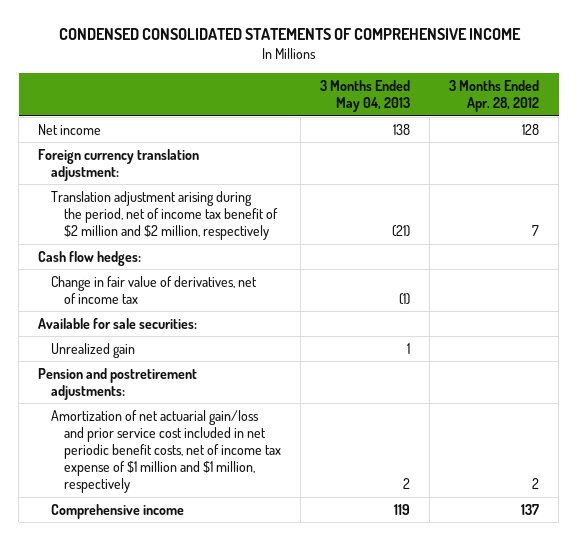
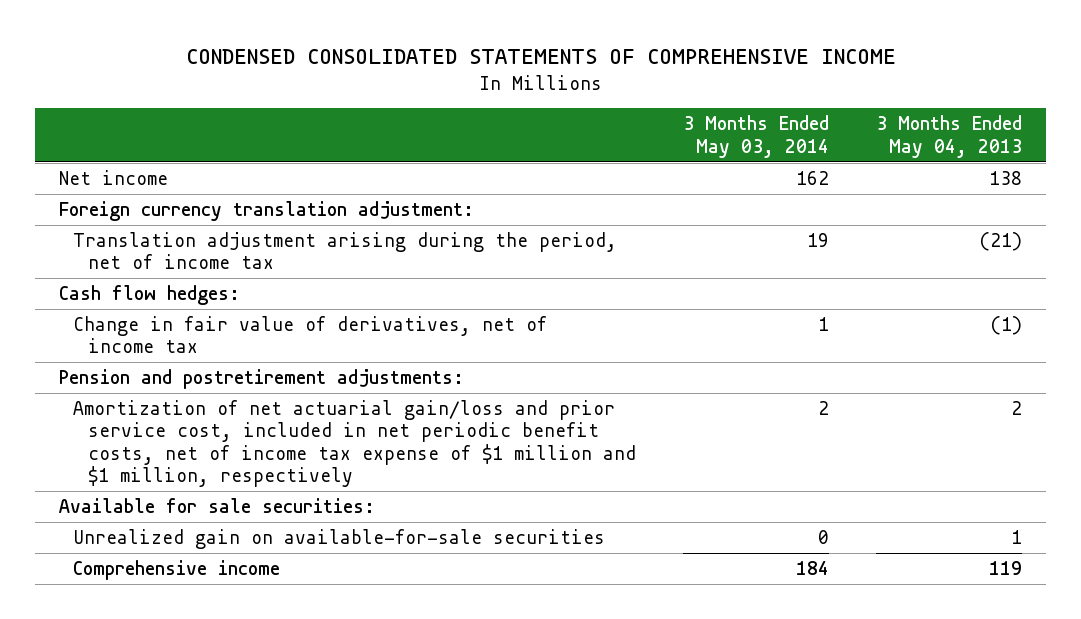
[449,79,540,113] 3 Months Ended Apr. 28, 2012 -> none
none -> [683,115,830,158] 3 Months Ended May 03, 2014
[50,190,278,241] Translation adjustment arising during the period, net of income tax benefit of $2 million and $2 million, respectively -> [73,232,618,270] Translation adjustment arising during the period, net of income tax
[50,342,135,358] Unrealized gain -> none
[50,409,281,494] Amortization of net actuarial gain/loss and prior service cost included in net periodic benefit costs, net of income tax expense of $1 million and $1 million, respectively -> [73,400,636,488] Amortization of net actuarial gain/loss and prior service cost, included in net periodic benefit costs, net of income tax expense of $1 million and $1 million, respectively
[38,317,198,329] Available for sale securities: -> [58,498,375,514] Available for sale securities:
none -> [73,529,606,550] Unrealized gain on available-for-sale securities

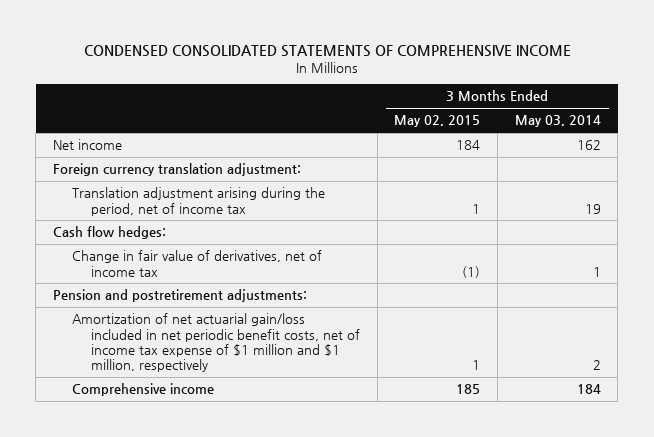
[876,115,1023,158] 3 Months Ended May 04, 2013 -> none
none -> [394,115,481,128] May 02, 2015
[58,498,375,514] Available for sale securities: -> none
[73,529,606,550] Unrealized gain on available-for-sale securities -> none
[73,400,636,488] Amortization of net actuarial gain/loss and prior service cost, included in net periodic benefit costs, net of income tax expense of $1 million and $1 million, respectively -> [71,313,360,372] Amortization of net actuarial gain/loss included in net periodic benefit costs, net of income tax expense of $1 million and $1 million, respectively

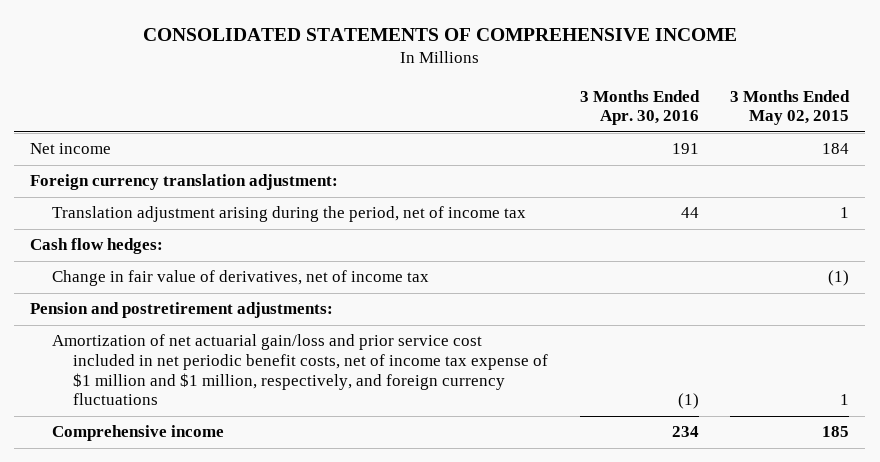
[83,45,571,58] CONDENSED CONSOLIDATED STATEMENTS OF COMPREHENSIVE INCOME -> [142,27,737,41] CONSOLIDATED STATEMENTS OF COMPREHENSIVE INCOME
[514,115,601,128] May 03, 2014 -> none
none -> [579,89,700,126] 3 Months Ended Apr. 30, 2016
[71,313,360,372] Amortization of net actuarial gain/loss included in net periodic benefit costs, net of income tax expense of $1 million and $1 million, respectively -> [51,334,549,406] Amortization of net actuarial gain/loss and prior service cost included in net periodic benefit costs, net of income tax expense of $1 million and $1 million, respectively, and foreign currency fluctuations

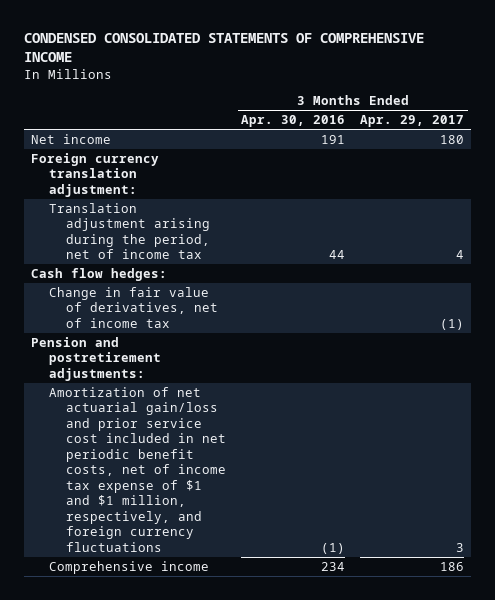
[142,27,737,41] CONSOLIDATED STATEMENTS OF COMPREHENSIVE INCOME -> [23,32,424,63] CONDENSED CONSOLIDATED STATEMENTS OF COMPREHENSIVE INCOME
[730,89,851,126] 3 Months Ended May 02, 2015 -> none
none -> [360,115,465,128] Apr. 29, 2017
[51,334,549,406] Amortization of net actuarial gain/loss and prior service cost included in net periodic benefit costs, net of income tax expense of $1 million and $1 million, respectively, and foreign currency fluctuations -> [48,386,227,552] Amortization of net actuarial gain/loss and prior service cost included in net periodic benefit costs, net of income tax expense of $1 and $1 million, respectively, and foreign currency fluctuations

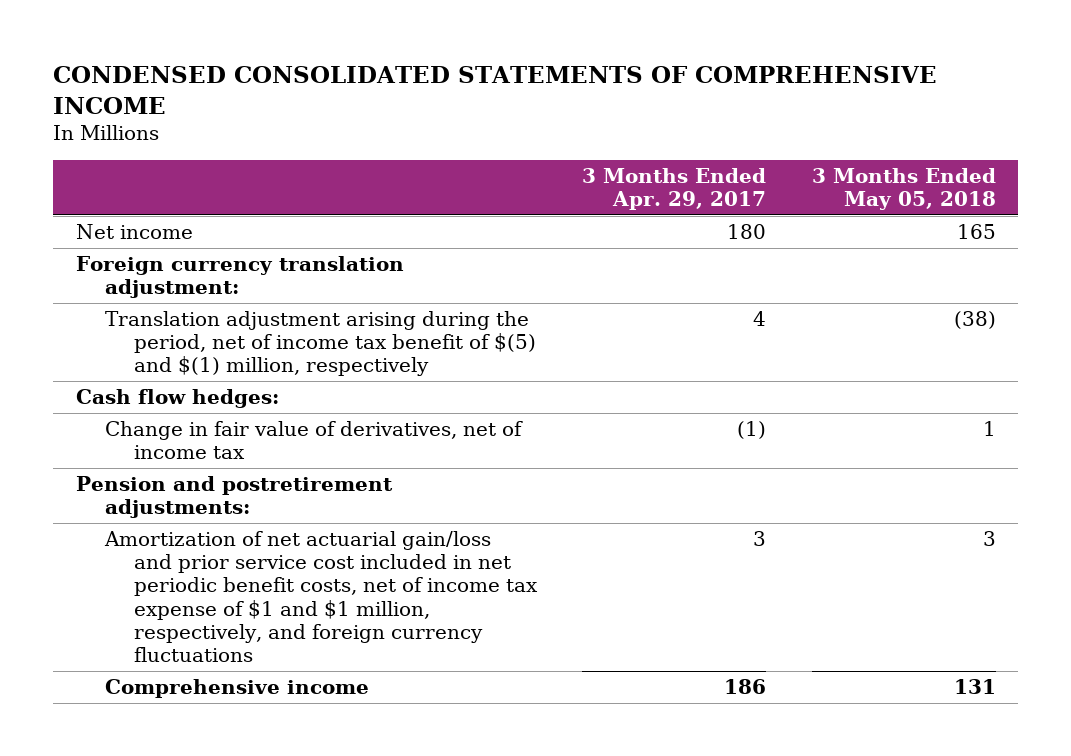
[241,115,346,128] Apr. 30, 2016 -> none
none -> [811,167,996,211] 3 Months Ended May 05, 2018
[48,202,211,260] Translation adjustment arising during the period, net of income tax -> [104,310,536,377] Translation adjustment arising during the period, net of income tax benefit of $(5) and $(1) million, respectively

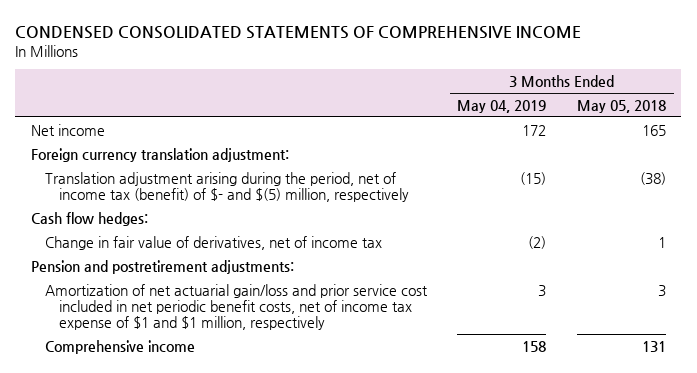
[582,167,767,211] 3 Months Ended Apr. 29, 2017 -> none
none -> [457,99,547,113] May 04, 2019
[104,310,536,377] Translation adjustment arising during the period, net of income tax benefit of $(5) and $(1) million, respectively -> [44,171,410,202] Translation adjustment arising during the period, net of income tax (benefit) of $- and $(5) million, respectively
[103,530,538,663] Amortization of net actuarial gain/loss and prior service cost included in net periodic benefit costs, net of income tax expense of $1 and $1 million, respectively, and foreign currency fluctuations -> [44,283,428,330] Amortization of net actuarial gain/loss and prior service cost included in net periodic benefit costs, net of income tax expense of $1 and $1 million, respectively

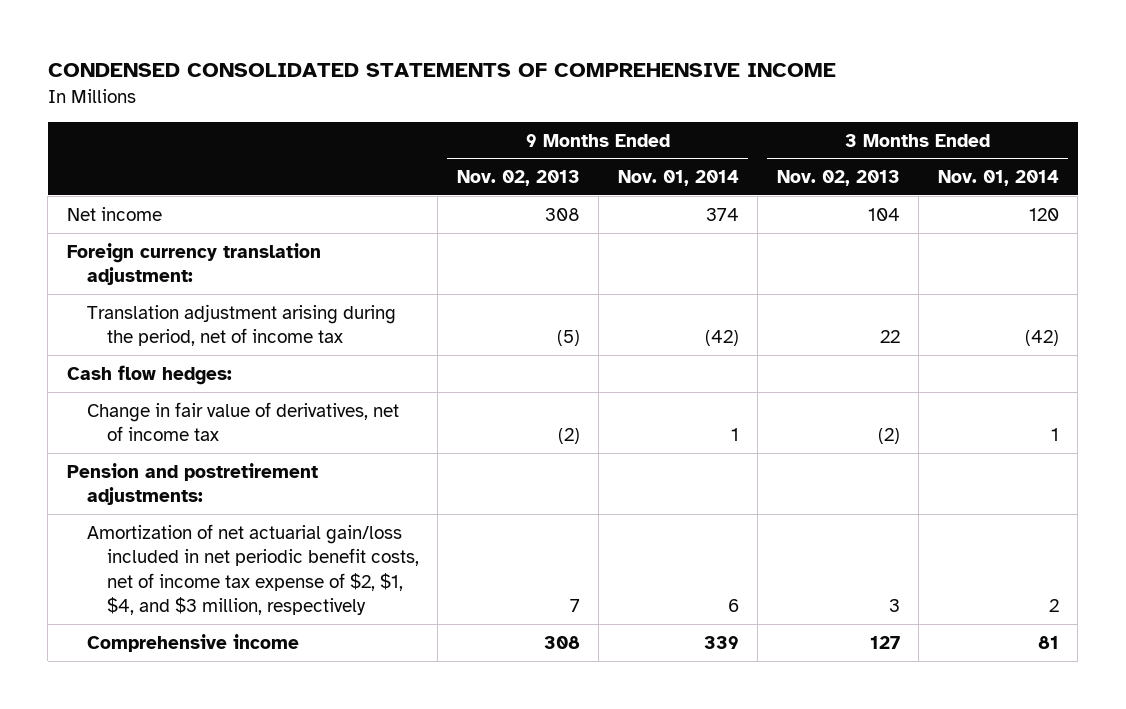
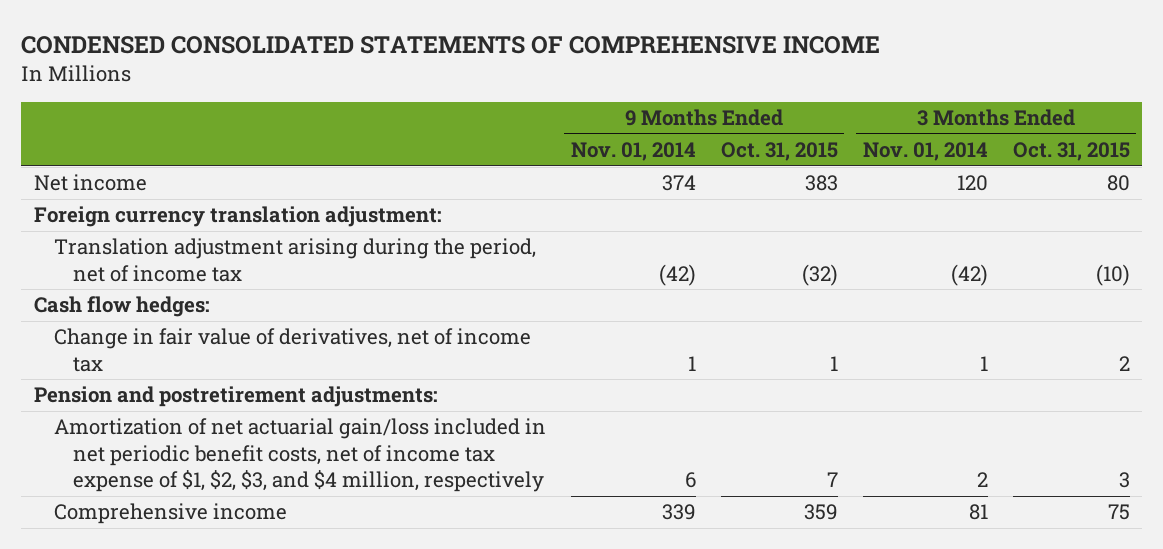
[456,170,580,187] Nov. 02, 2013 -> none
[776,170,900,187] Nov. 02, 2013 -> none
none -> [720,141,838,161] Oct. 31, 2015
none -> [1012,141,1130,161] Oct. 31, 2015
[86,523,419,616] Amortization of net actuarial gain/loss included in net periodic benefit costs, net of income tax expense of $2, $1, $4, and $3 million, respectively -> [53,418,546,493] Amortization of net actuarial gain/loss included in net periodic benefit costs, net of income tax expense of $1, $2, $3, and $4 million, respectively

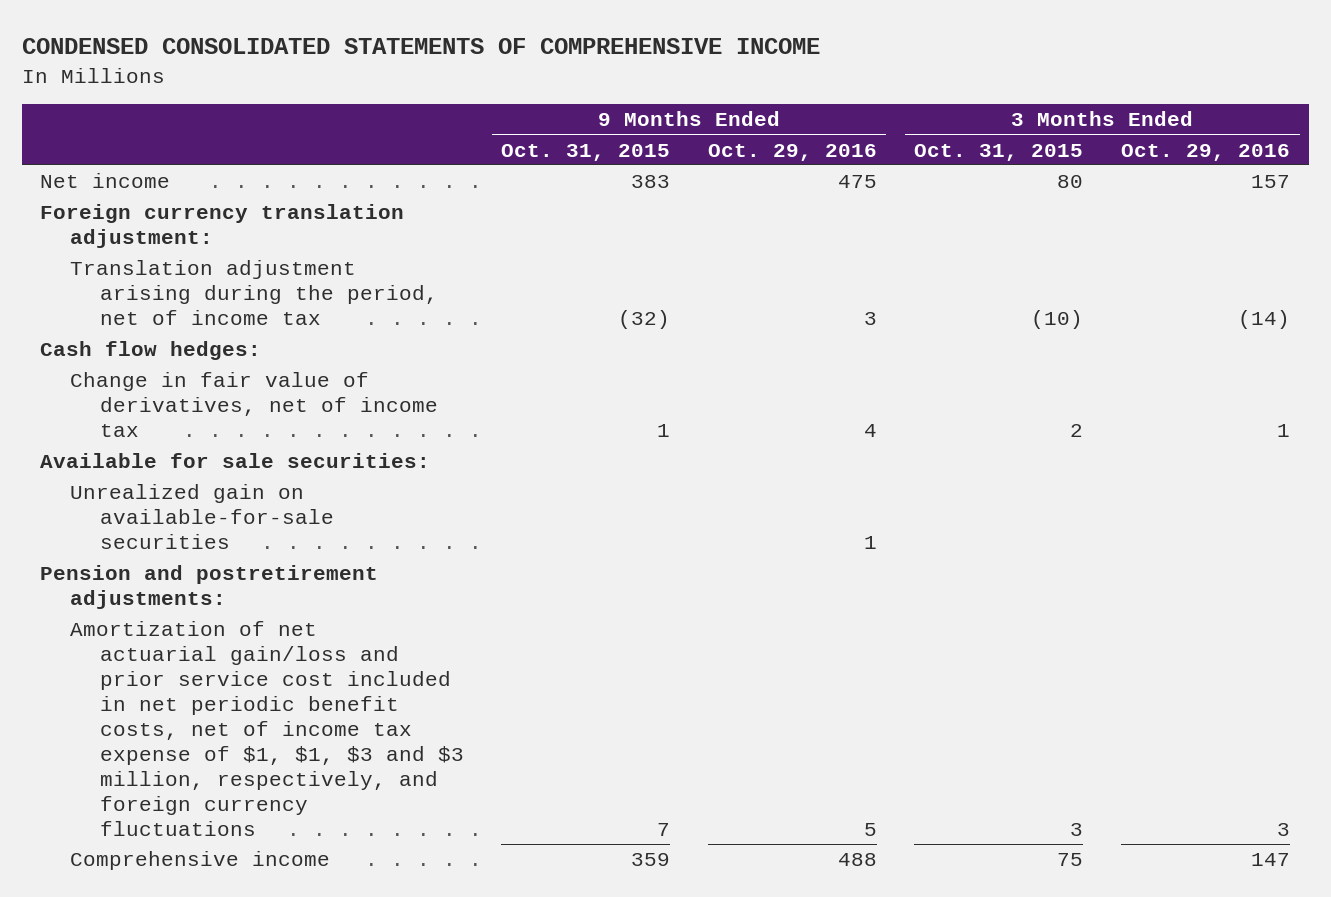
[570,141,696,161] Nov. 01, 2014 -> none
[862,141,988,161] Nov. 01, 2014 -> none
none -> [707,143,877,161] Oct. 29, 2016
none -> [1121,143,1291,161] Oct. 29, 2016
none -> [40,453,431,469] Available for sale securities:
none -> [70,484,334,550] Unrealized gain on available-for-sale securities
[53,418,546,493] Amortization of net actuarial gain/loss included in net periodic benefit costs, net of income tax expense of $1, $2, $3, and $4 million, respectively -> [70,621,464,837] Amortization of net actuarial gain/loss and prior service cost included in net periodic benefit costs, net of income tax expense of $1, $1, $3 and $3 million, respectively, and foreign currency fluctuations

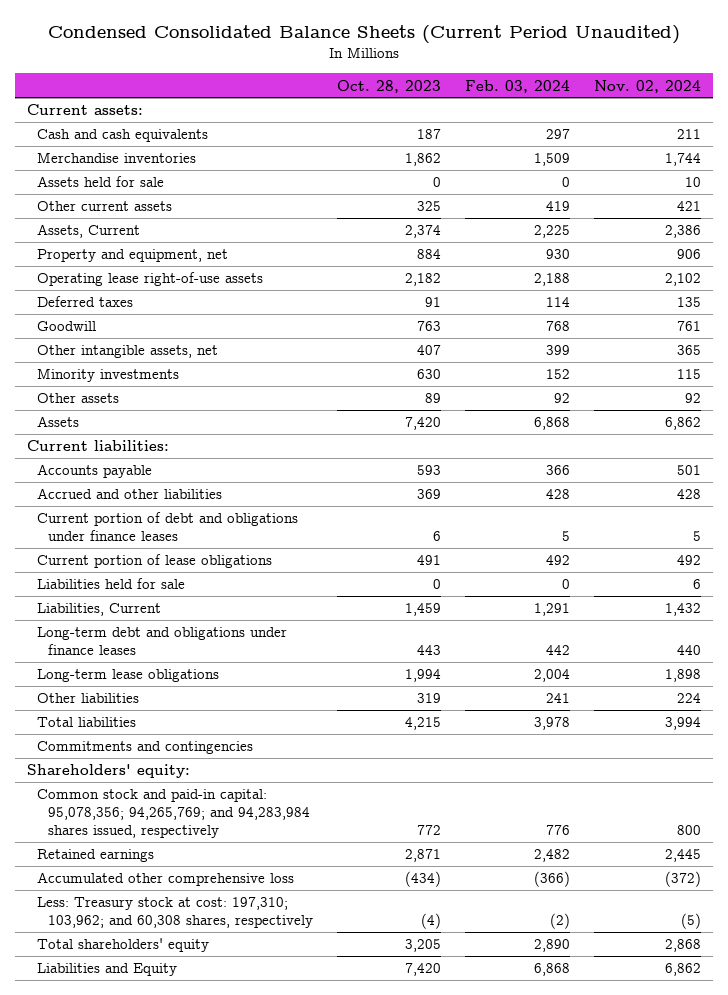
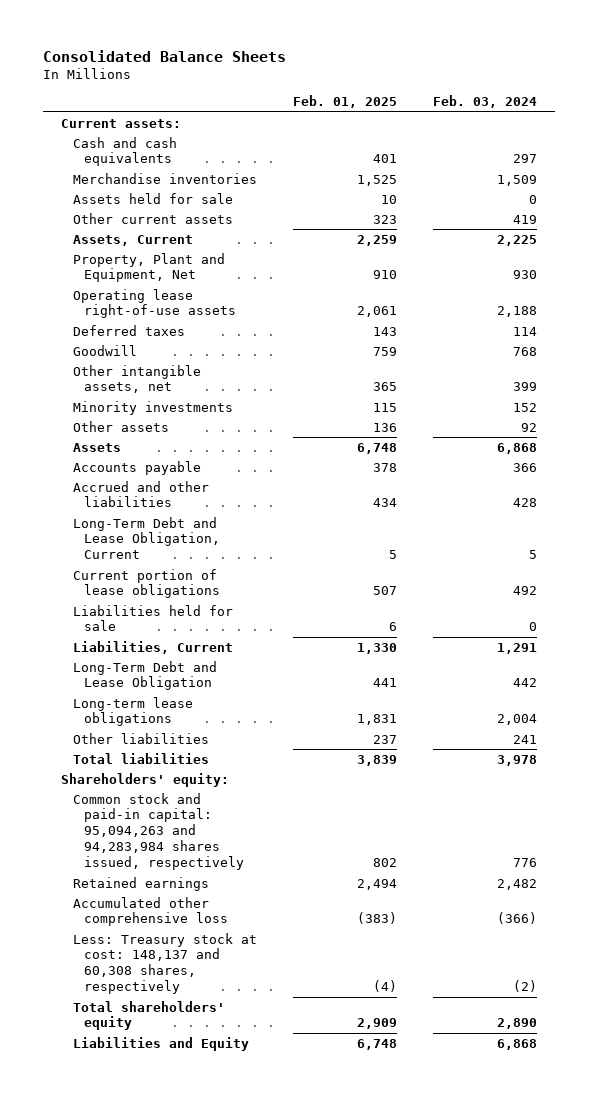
[47,24,680,44] Condensed Consolidated Balance Sheets (Current Period Unaudited) -> [43,50,287,63] Consolidated Balance Sheets
[337,79,442,93] Oct. 28, 2023 -> none
[594,79,702,93] Nov. 02, 2024 -> none
none -> [292,95,397,109] Feb. 01, 2025
[37,249,229,263] Property and equipment, net -> [72,252,225,283] Property, Plant and Equipment, Net
[26,440,169,452] Current liabilities: -> none
[37,512,299,542] Current portion of debt and obligations under finance leases -> [72,516,220,560] Long-Term Debt and Lease Obligation, Current
[37,627,288,656] Long-term debt and obligations under finance leases -> [72,660,217,691] Long-Term Debt and Lease Obligation
[37,741,254,755] Commitments and contingencies -> none
[37,789,311,839] Common stock and paid-in capital: 95,078,356; 94,265,769; and 94,283,984 shares issued, respectively -> [72,792,244,871] Common stock and paid-in capital: 95,094,263 and 94,283,984 shares issued, respectively
[37,897,314,929] Less: Treasury stock at cost: 197,310; 103,962; and 60,308 shares, respectively -> [72,932,257,995] Less: Treasury stock at cost: 148,137 and 60,308 shares, respectively

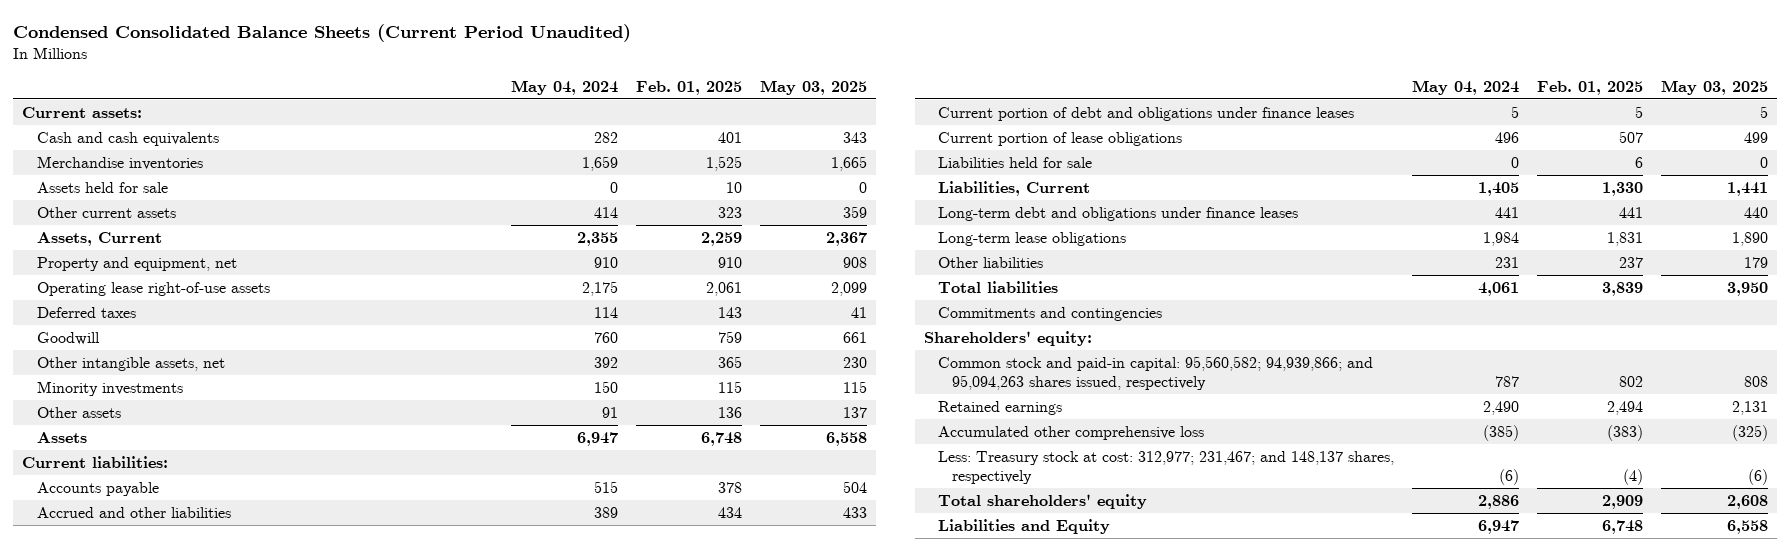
[43,50,287,63] Consolidated Balance Sheets -> [13,23,632,42] Condensed Consolidated Balance Sheets (Current Period Unaudited)
[433,95,538,109] Feb. 03, 2024 -> none
none -> [510,79,618,95] May 04, 2024
none -> [759,79,867,95] May 03, 2025
[72,252,225,283] Property, Plant and Equipment, Net -> [36,256,237,271] Property and equipment, net
none -> [22,455,169,468] Current liabilities:
[72,516,220,560] Long-Term Debt and Lease Obligation, Current -> [937,106,1354,121] Current portion of debt and obligations under finance leases
[72,660,217,691] Long-Term Debt and Lease Obligation -> [937,206,1298,221] Long-term debt and obligations under finance leases
none -> [937,306,1162,321] Commitments and contingencies
[72,792,244,871] Common stock and paid-in capital: 95,094,263 and 94,283,984 shares issued, respectively -> [937,355,1373,391] Common stock and paid-in capital: 95,560,582; 94,939,866; and 95,094,263 shares issued, respectively
[72,932,257,995] Less: Treasury stock at cost: 148,137 and 60,308 shares, respectively -> [937,450,1394,485] Less: Treasury stock at cost: 312,977; 231,467; and 148,137 shares, respectively

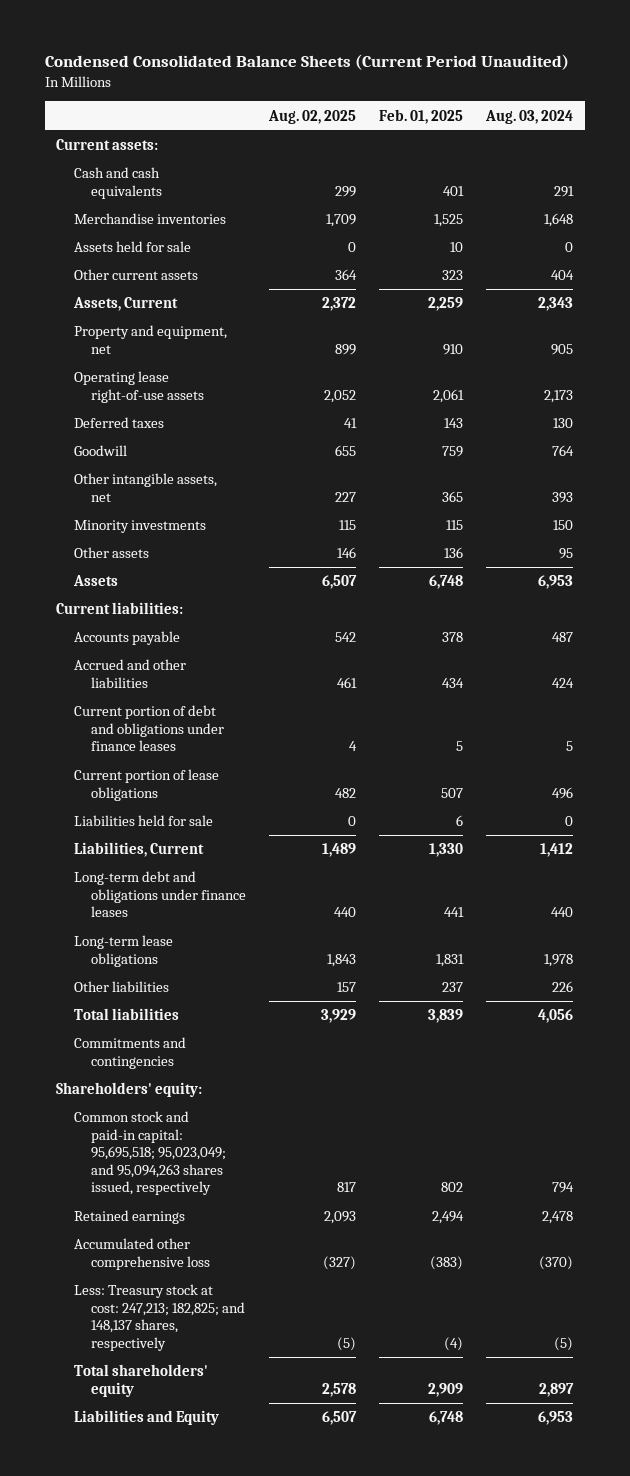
[510,79,618,95] May 04, 2024 -> none
[759,79,867,95] May 03, 2025 -> none
none -> [268,109,357,124] Aug. 02, 2025
none -> [485,109,574,124] Aug. 03, 2024
[937,355,1373,391] Common stock and paid-in capital: 95,560,582; 94,939,866; and 95,094,263 shares issued, respectively -> [73,1111,227,1196] Common stock and paid-in capital: 95,695,518; 95,023,049; and 95,094,263 shares issued, respectively
[937,450,1394,485] Less: Treasury stock at cost: 312,977; 231,467; and 148,137 shares, respectively -> [73,1284,246,1351] Less: Treasury stock at cost: 247,213; 182,825; and 148,137 shares, respectively

